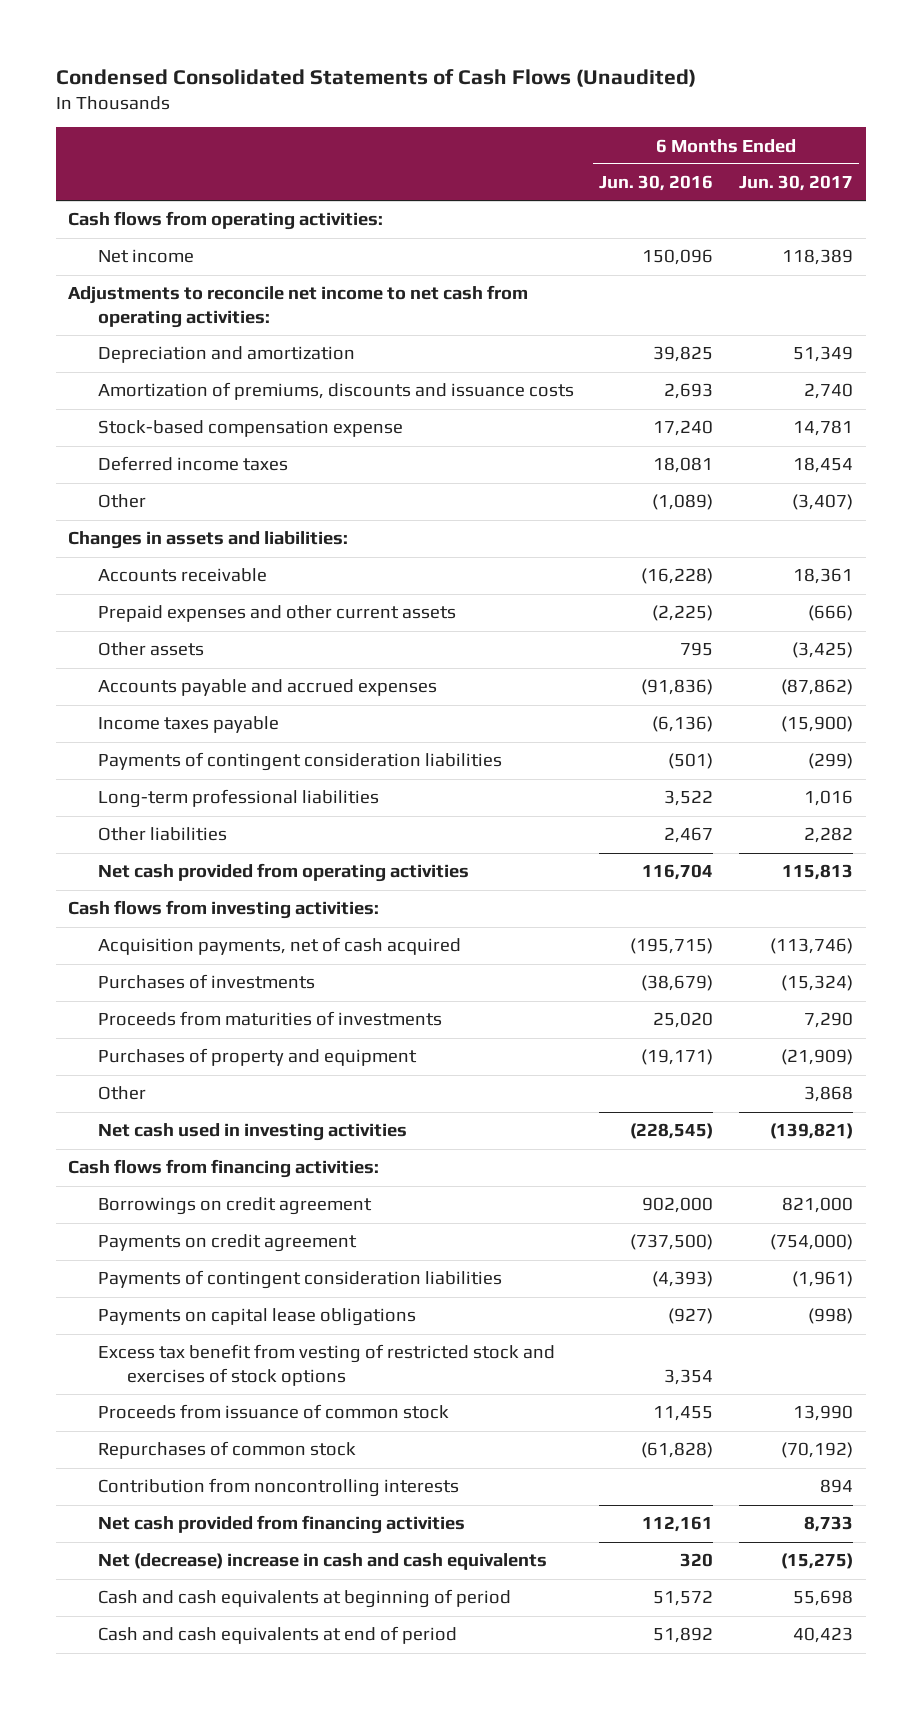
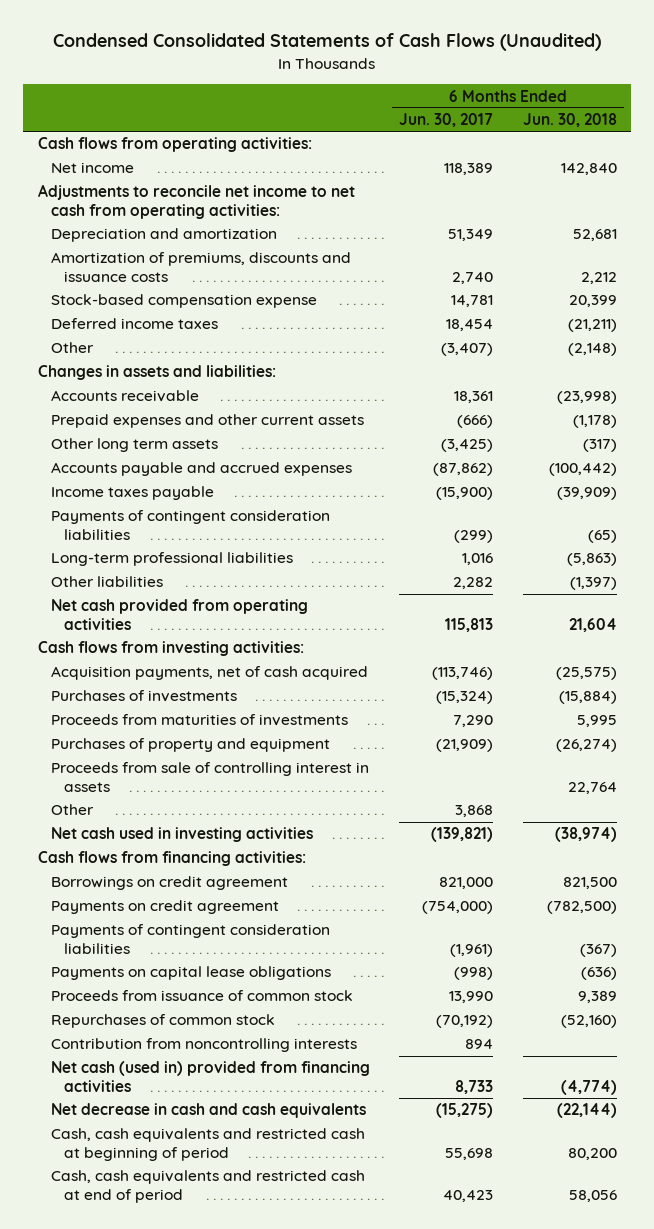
[599,175,714,192] Jun. 30, 2016 -> none
none -> [522,113,617,128] Jun. 30, 2018
[97,642,204,657] Other assets -> [50,438,218,453] Other long term assets
none -> [50,762,369,793] Proceeds from sale of controlling interest in assets
[97,1344,555,1386] Excess tax benefit from vesting of restricted stock and exercises of stock options -> none
[97,1515,465,1535] Net cash provided from financing activities -> [50,1061,370,1093] Net cash (used in) provided from financing activities
[97,1553,547,1571] Net (decrease) increase in cash and cash equivalents -> [50,1103,366,1119] Net decrease in cash and cash equivalents
[97,1589,511,1609] Cash and cash equivalents at beginning of period -> [50,1128,365,1162] Cash, cash equivalents and restricted cash at beginning of period
[97,1626,457,1645] Cash and cash equivalents at end of period -> [50,1170,365,1204] Cash, cash equivalents and restricted cash at end of period

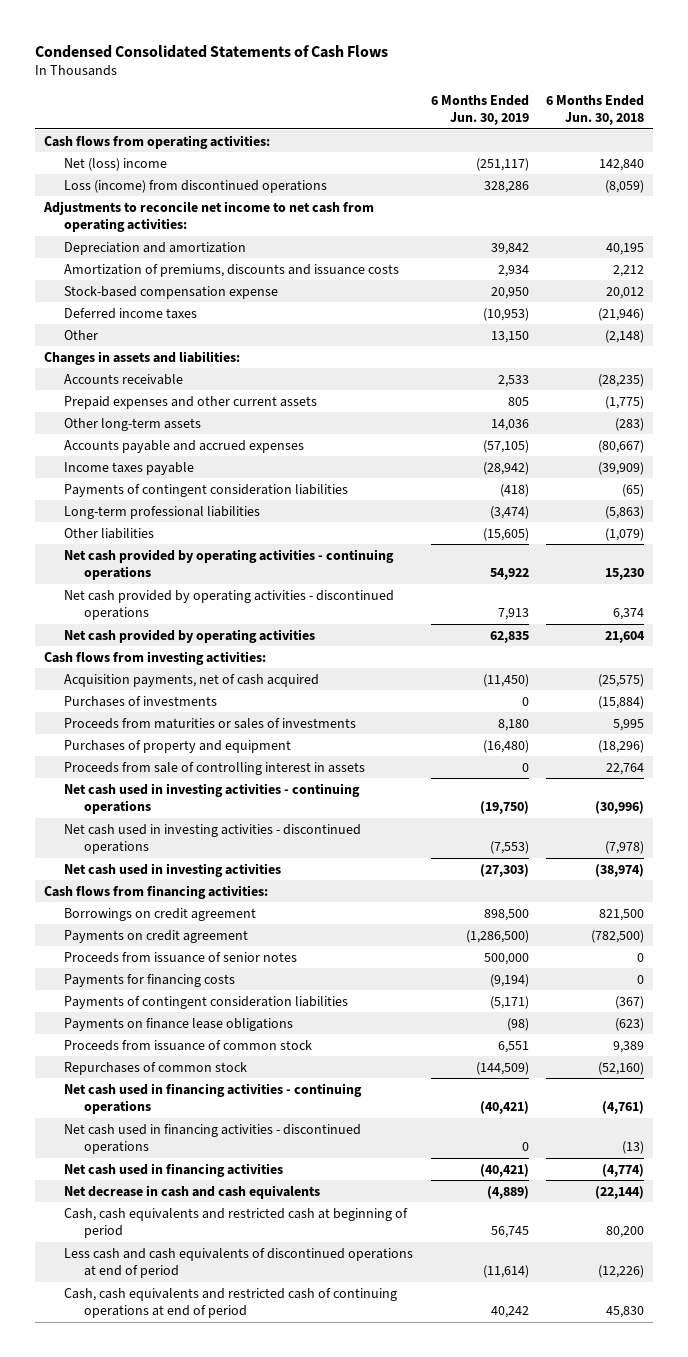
[53,33,602,52] Condensed Consolidated Statements of Cash Flows (Unaudited) -> [35,44,389,58] Condensed Consolidated Statements of Cash Flows
[399,113,494,128] Jun. 30, 2017 -> none
none -> [430,94,529,126] 6 Months Ended Jun. 30, 2019
[50,162,134,174] Net income -> [64,157,168,171] Net (loss) income
none -> [64,179,328,193] Loss (income) from discontinued operations
[572,229,617,242] 52,681 -> [606,242,645,255] 40,195
[568,295,617,308] 20,399 -> [606,286,645,299] 20,012
[567,319,617,333] (21,211) -> [598,307,645,321] (21,946)
[556,391,617,405] (23,998) -> [598,373,645,387] (28,235)
[572,415,617,429] (1,178) -> [605,395,645,409] (1,775)
[50,438,218,453] Other long term assets -> [64,417,202,431] Other long-term assets
[582,439,617,453] (317) -> [615,417,645,431] (283)
[548,463,617,477] (100,442) -> [598,439,645,453] (80,667)
[569,577,617,591] (1,397) -> [605,527,645,541] (1,079)
none -> [64,548,395,581] Net cash provided by operating activities - continuing operations
none -> [64,589,395,621] Net cash provided by operating activities - discontinued operations
[50,599,308,631] Net cash provided from operating activities -> [64,628,316,643] Net cash provided by operating activities
[50,714,348,727] Proceeds from maturities of investments -> [64,717,357,729] Proceeds from maturities or sales of investments
[555,739,617,753] (26,274) -> [598,739,645,753] (18,296)
[50,804,94,816] Other -> none
none -> [64,782,361,815] Net cash used in investing activities - continuing operations
none -> [64,823,362,855] Net cash used in investing activities - discontinued operations
none -> [64,951,298,963] Proceeds from issuance of senior notes
none -> [64,973,236,987] Payments for financing costs
[50,966,331,981] Payments on capital lease obligations -> [64,1017,294,1031] Payments on finance lease obligations
[580,967,617,981] (636) -> [615,1017,645,1031] (623)
[50,1038,357,1053] Contribution from noncontrolling interests -> none
none -> [64,1082,363,1115] Net cash used in financing activities - continuing operations
none -> [64,1123,362,1155] Net cash used in financing activities - discontinued operations
[50,1061,370,1093] Net cash (used in) provided from financing activities -> [64,1162,284,1177] Net cash used in financing activities
none -> [64,1247,414,1279] Less cash and cash equivalents of discontinued operations at end of period
[50,1170,365,1204] Cash, cash equivalents and restricted cash at end of period -> [64,1287,398,1319] Cash, cash equivalents and restricted cash of continuing operations at end of period
[568,1190,617,1203] 58,056 -> [606,1306,645,1319] 45,830

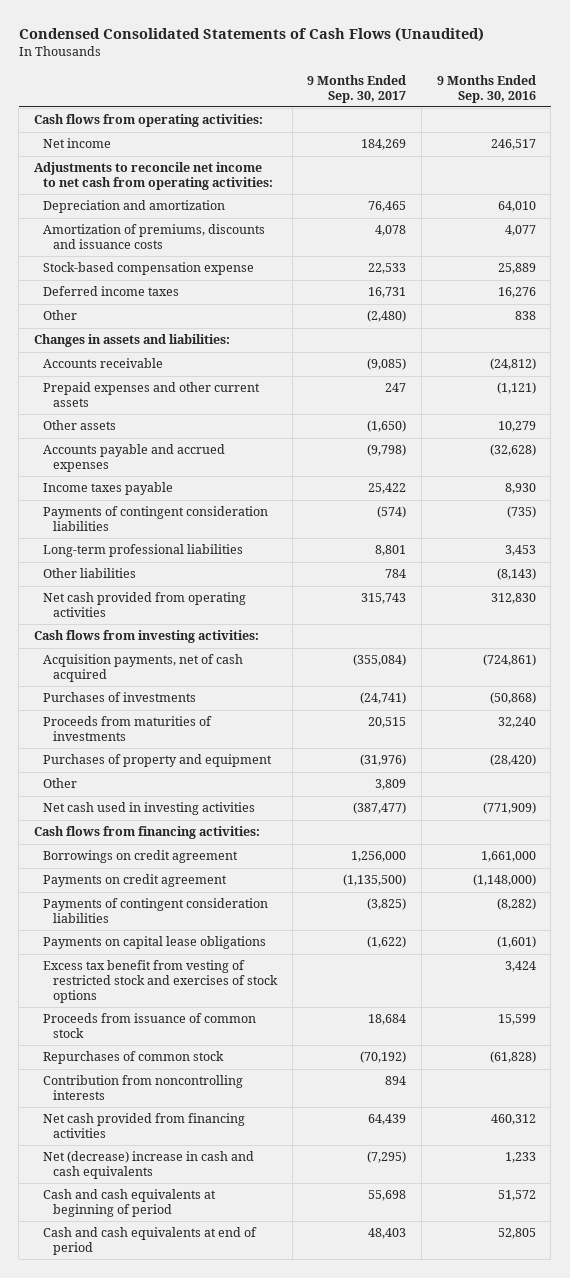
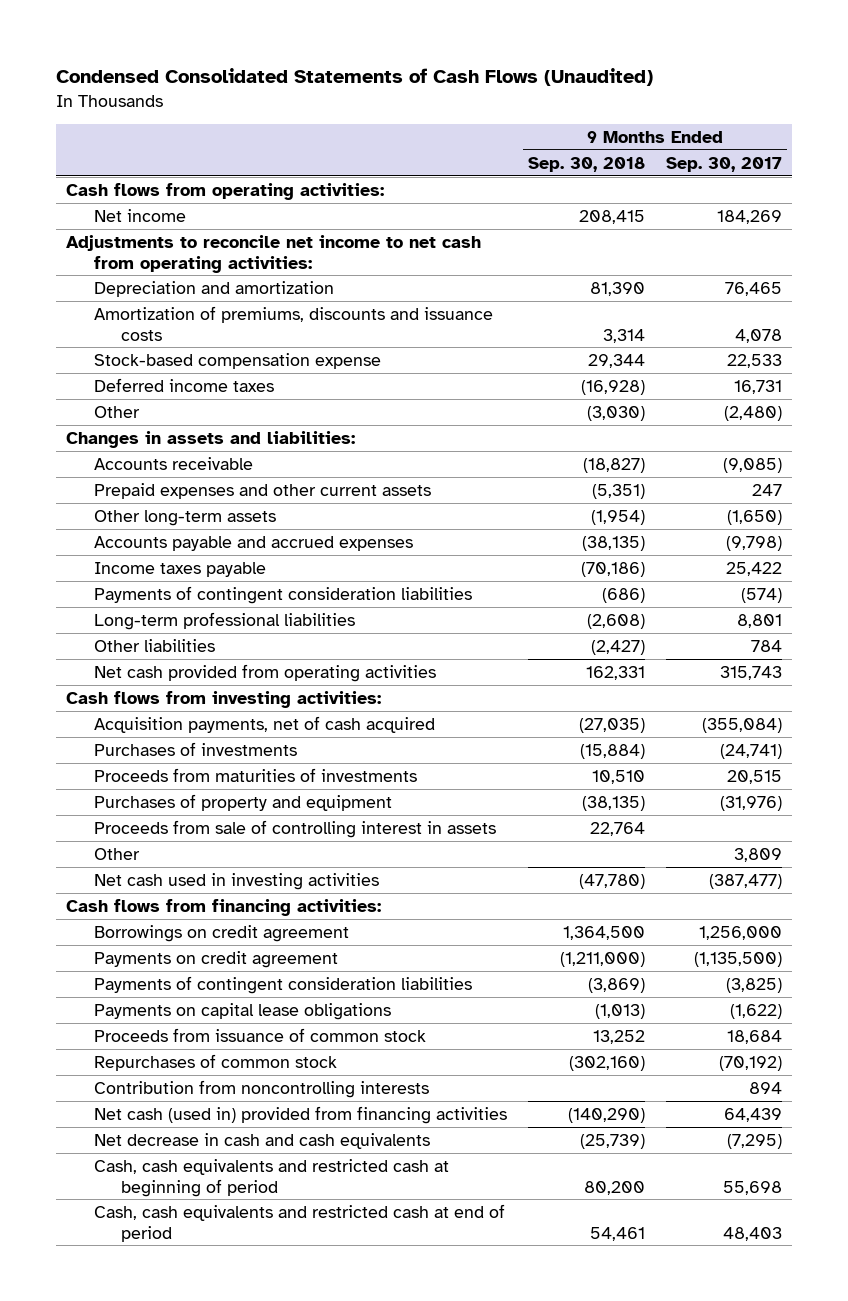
[436,74,536,103] 9 Months Ended Sep. 30, 2016 -> none
none -> [527,156,645,172] Sep. 30, 2018
[43,420,117,431] Other assets -> [93,509,276,526] Other long-term assets
none -> [93,819,496,838] Proceeds from sale of controlling interest in assets
[43,960,278,1003] Excess tax benefit from vesting of restricted stock and exercises of stock options -> none
[43,1113,246,1139] Net cash provided from financing activities -> [93,1105,507,1124] Net cash (used in) provided from financing activities
[43,1151,255,1180] Net (decrease) increase in cash and cash equivalents -> [93,1132,430,1149] Net decrease in cash and cash equivalents
[43,1189,217,1218] Cash and cash equivalents at beginning of period -> [93,1158,449,1197] Cash, cash equivalents and restricted cash at beginning of period
[43,1227,258,1256] Cash and cash equivalents at end of period -> [93,1203,505,1242] Cash, cash equivalents and restricted cash at end of period

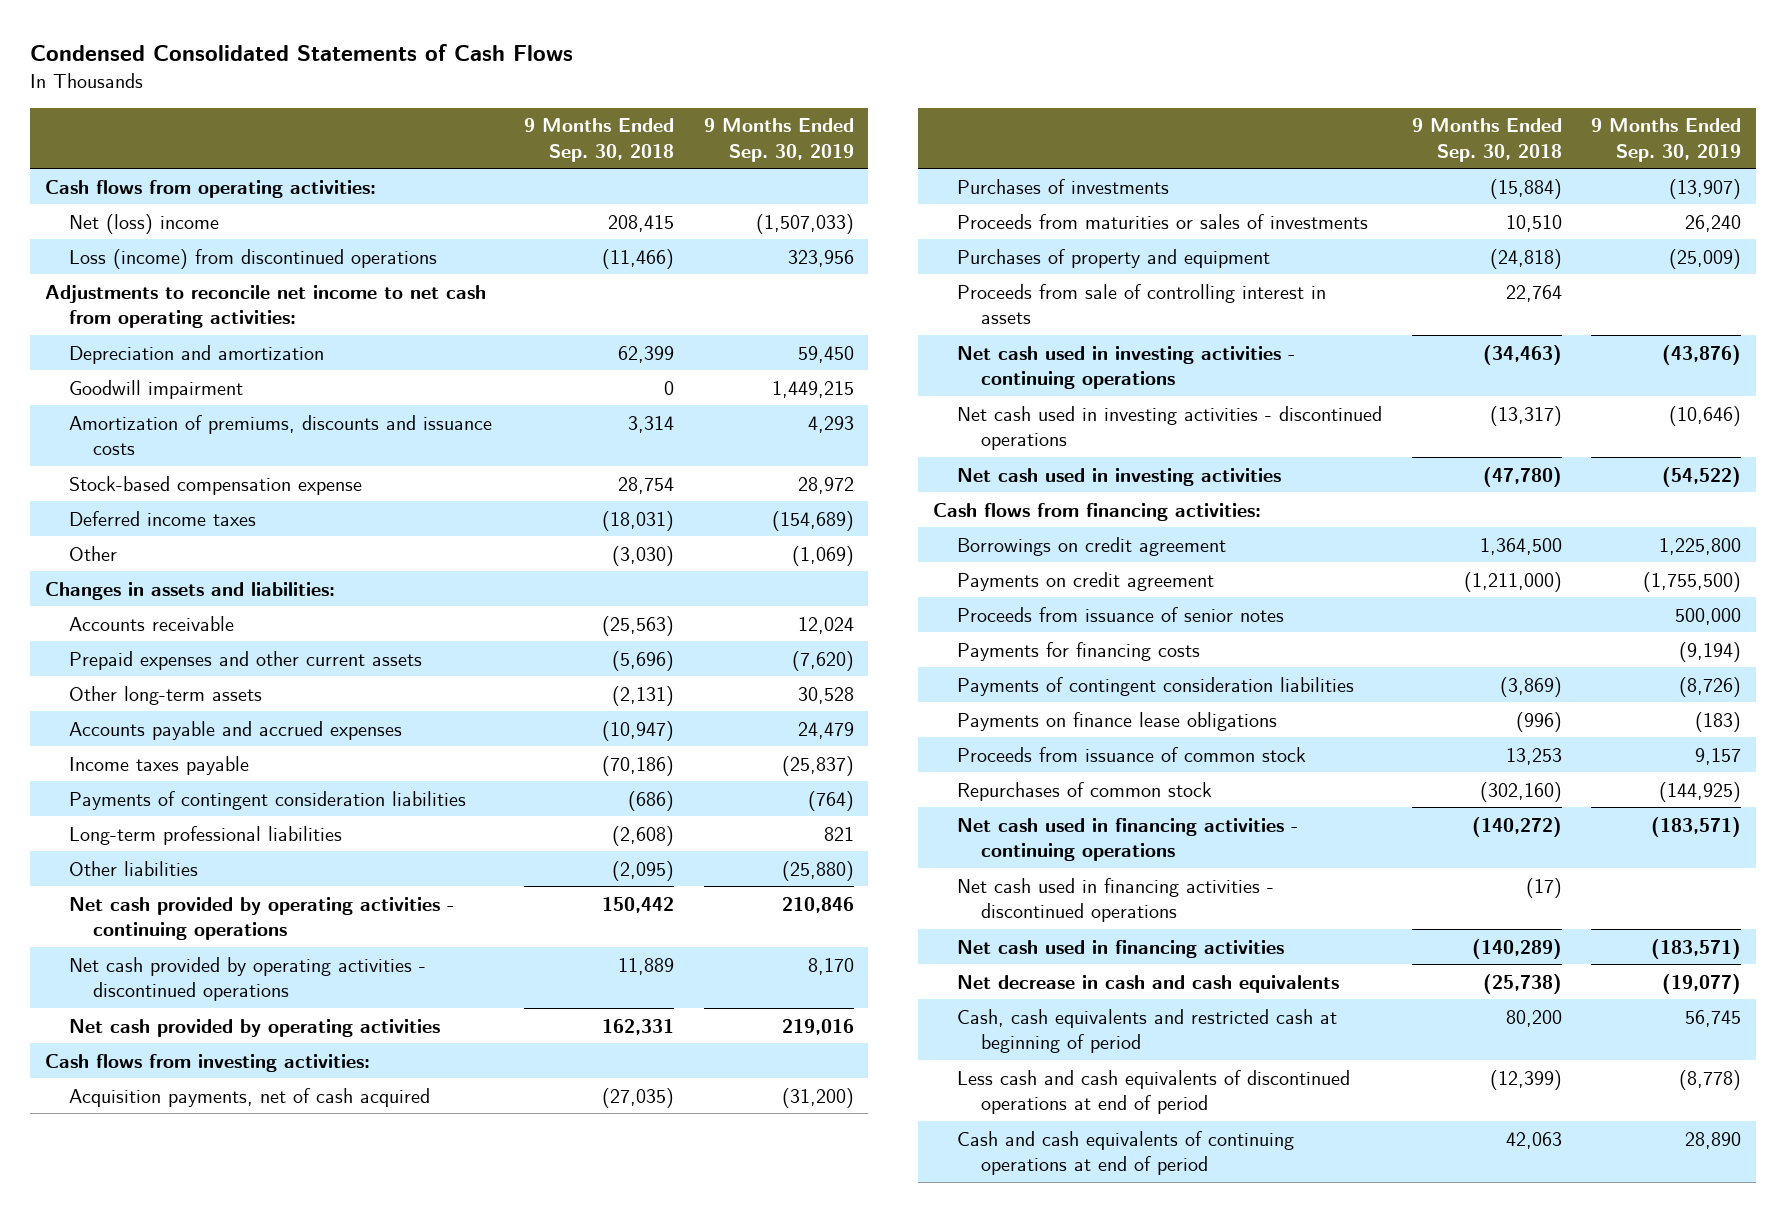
[55,67,653,86] Condensed Consolidated Statements of Cash Flows (Unaudited) -> [30,44,574,62] Condensed Consolidated Statements of Cash Flows
[665,156,782,172] Sep. 30, 2017 -> none
none -> [703,118,854,162] 9 Months Ended Sep. 30, 2019
[93,208,186,222] Net income -> [69,213,220,234] Net (loss) income
none -> [69,248,438,269] Loss (income) from discontinued operations
[589,281,645,296] 81,390 -> [617,345,674,363] 62,399
none -> [69,379,244,399] Goodwill impairment
[587,353,645,368] 29,344 -> [617,476,674,494] 28,754
[580,379,645,395] (16,928) -> [601,510,674,531] (18,031)
[582,457,645,473] (18,827) -> [601,615,674,636] (25,563)
[591,483,645,499] (5,351) -> [611,650,674,671] (5,696)
[590,509,645,525] (1,954) -> [611,685,674,706] (2,131)
[581,535,645,551] (38,135) -> [601,720,674,741] (10,947)
[590,639,645,655] (2,427) -> [611,860,674,881] (2,095)
none -> [69,896,455,940] Net cash provided by operating activities - continuing operations
none -> [69,956,427,1001] Net cash provided by operating activities - discontinued operations
[93,663,436,682] Net cash provided from operating activities -> [69,1018,441,1037] Net cash provided by operating activities
[93,767,417,782] Proceeds from maturities of investments -> [956,213,1368,229] Proceeds from maturities or sales of investments
[581,795,645,811] (38,135) -> [1489,248,1562,269] (24,818)
[93,847,140,860] Other -> none
none -> [956,345,1295,389] Net cash used in investing activities - continuing operations
none -> [956,405,1382,450] Net cash used in investing activities - discontinued operations
none -> [956,606,1284,622] Proceeds from issuance of senior notes
none -> [956,641,1200,661] Payments for financing costs
[93,1002,391,1020] Payments on capital lease obligations -> [956,711,1277,731] Payments on finance lease obligations
[594,1003,645,1019] (1,013) -> [1515,711,1562,732] (996)
[592,1029,645,1044] 13,252 -> [1505,747,1562,765] 13,253
[93,1079,429,1098] Contribution from noncontrolling interests -> none
none -> [956,817,1298,861] Net cash used in financing activities - continuing operations
none -> [956,877,1274,922] Net cash used in financing activities - discontinued operations
[93,1105,507,1124] Net cash (used in) provided from financing activities -> [956,939,1284,958] Net cash used in financing activities
[567,1107,645,1123] (140,290) -> [1471,938,1562,959] (140,289)
[579,1133,645,1149] (25,739) -> [1482,973,1562,994] (25,738)
none -> [956,1069,1350,1114] Less cash and cash equivalents of discontinued operations at end of period
[93,1203,505,1242] Cash, cash equivalents and restricted cash at end of period -> [956,1130,1294,1175] Cash and cash equivalents of continuing operations at end of period
[589,1226,645,1241] 54,461 -> [1505,1131,1562,1149] 42,063

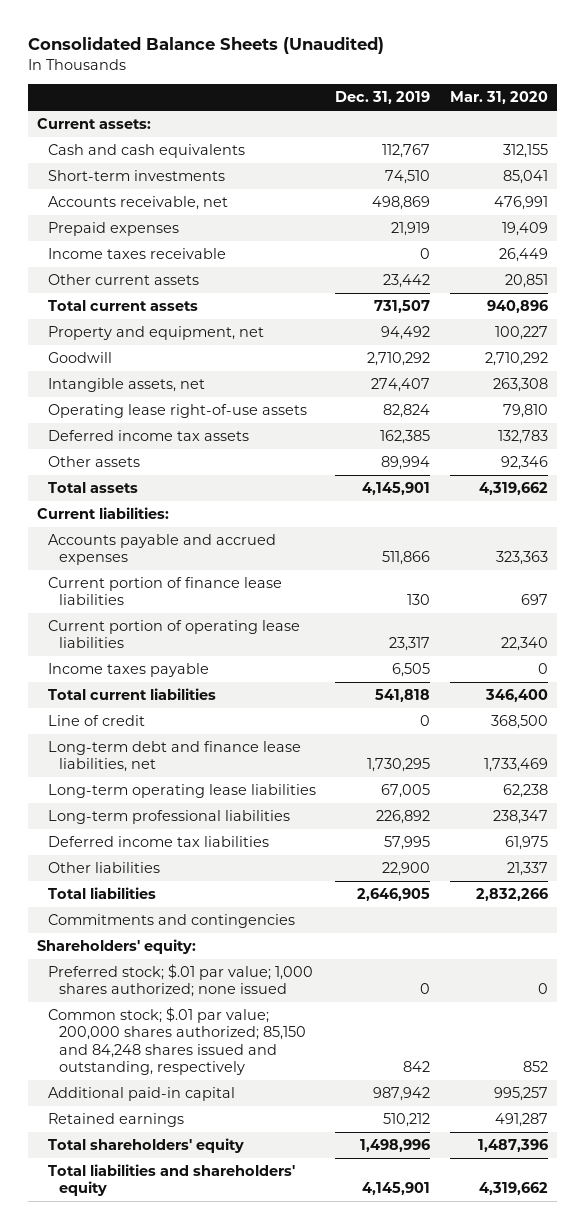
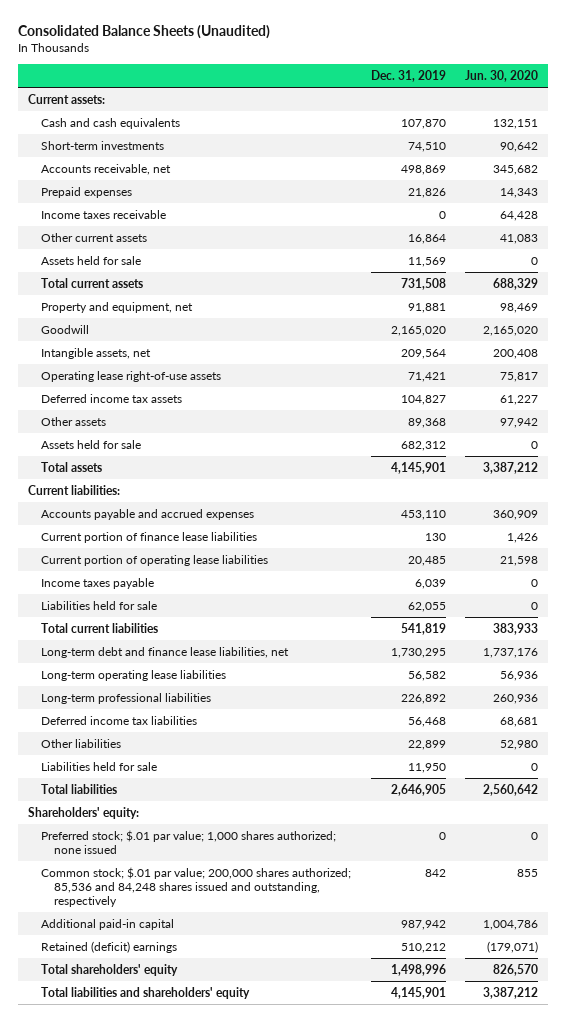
[449,91,548,105] Mar. 31, 2020 -> none
none -> [465,69,539,82] Jun. 30, 2020
[382,144,431,159] 112,767 -> [400,118,446,129] 107,870
[391,222,431,237] 21,919 -> [407,187,446,198] 21,826
[383,274,431,289] 23,442 -> [407,233,446,244] 16,864
none -> [40,255,141,265] Assets held for sale
[374,300,431,314] 731,507 -> [400,277,446,290] 731,508
[381,326,431,341] 94,492 -> [407,302,446,313] 91,881
[367,352,431,367] 2,710,292 -> [390,325,446,336] 2,165,020
[371,378,431,393] 274,407 -> [400,348,446,359] 209,564
[383,404,431,419] 82,824 -> [407,371,446,382] 71,421
[380,430,431,445] 162,385 -> [400,394,446,405] 104,827
[381,456,431,471] 89,994 -> [407,417,446,428] 89,368
none -> [40,439,141,449] Assets held for sale
[382,551,431,566] 511,866 -> [400,509,446,520] 453,110
[48,715,146,727] Line of credit -> none
[389,637,431,652] 23,317 -> [407,555,446,566] 20,485
[392,663,431,678] 6,505 -> [414,578,446,589] 6,039
none -> [40,600,157,610] Liabilities held for sale
[375,689,431,703] 541,818 -> [400,622,446,635] 541,819
[381,784,431,799] 67,005 -> [407,670,446,681] 56,582
[384,836,431,851] 57,995 -> [407,716,446,727] 56,468
[382,862,431,877] 22,900 -> [407,739,446,750] 22,899
none -> [40,761,157,771] Liabilities held for sale
[48,914,296,929] Commitments and contingencies -> none
[48,1007,307,1075] Common stock; $.01 par value; 200,000 shares authorized; 85,150 and 84,248 shares issued and outstanding, respectively -> [40,866,351,908] Common stock; $.01 par value; 200,000 shares authorized; 85,536 and 84,248 shares issued and outstanding, respectively
[48,1113,185,1128] Retained earnings -> [40,940,177,953] Retained (deficit) earnings

